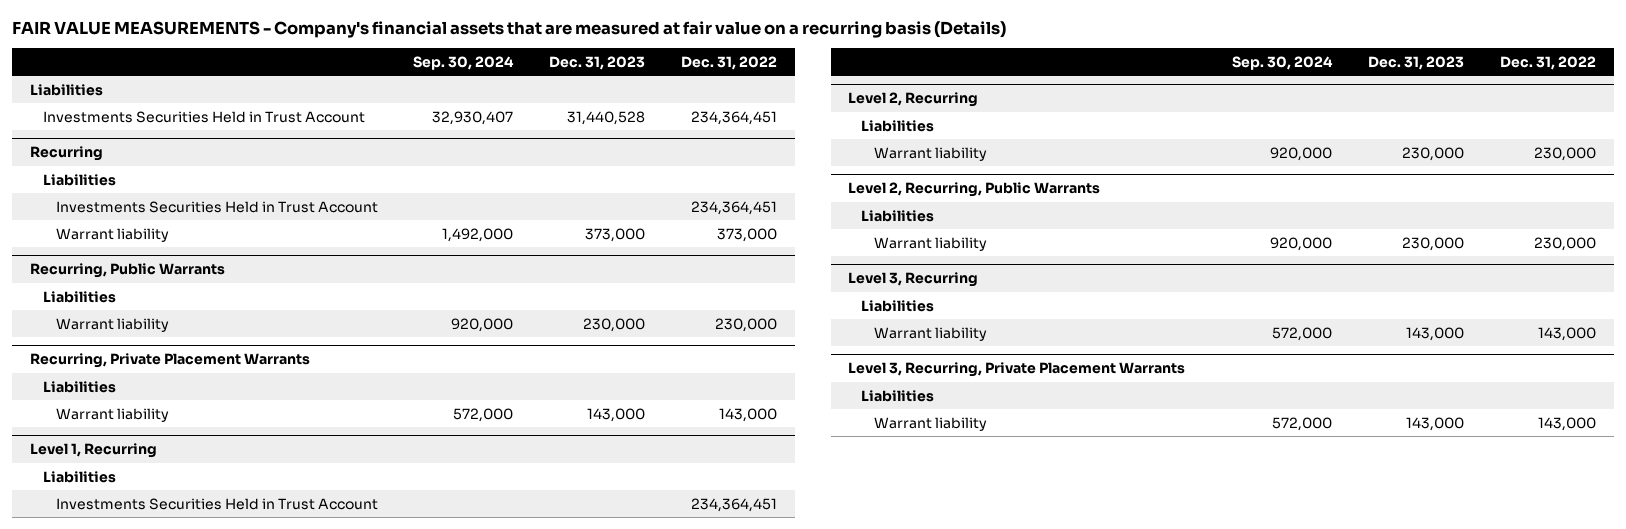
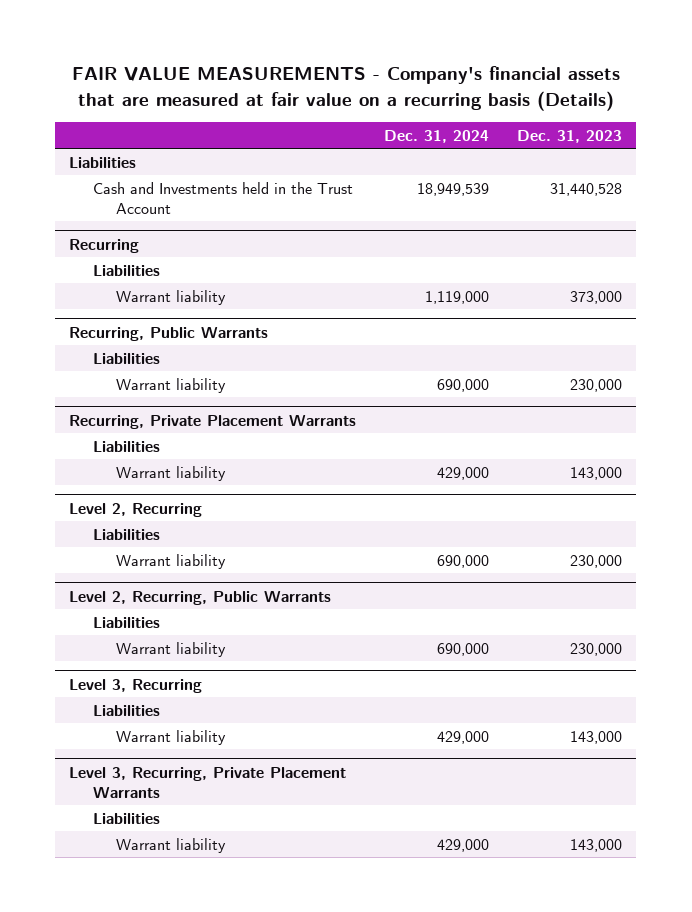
[413,55,515,70] Sep. 30, 2024 -> none
[681,55,778,70] Dec. 31, 2022 -> none
none -> [384,129,490,143] Dec. 31, 2024
[42,110,365,123] Investments Securities Held in Trust Account -> [92,181,353,214] Cash and Investments held in the Trust Account
[55,200,378,213] Investments Securities Held in Trust Account -> none
[29,443,157,459] Level 1, Recurring -> none
[42,470,116,483] Liabilities -> none
[55,497,378,510] Investments Securities Held in Trust Account -> none

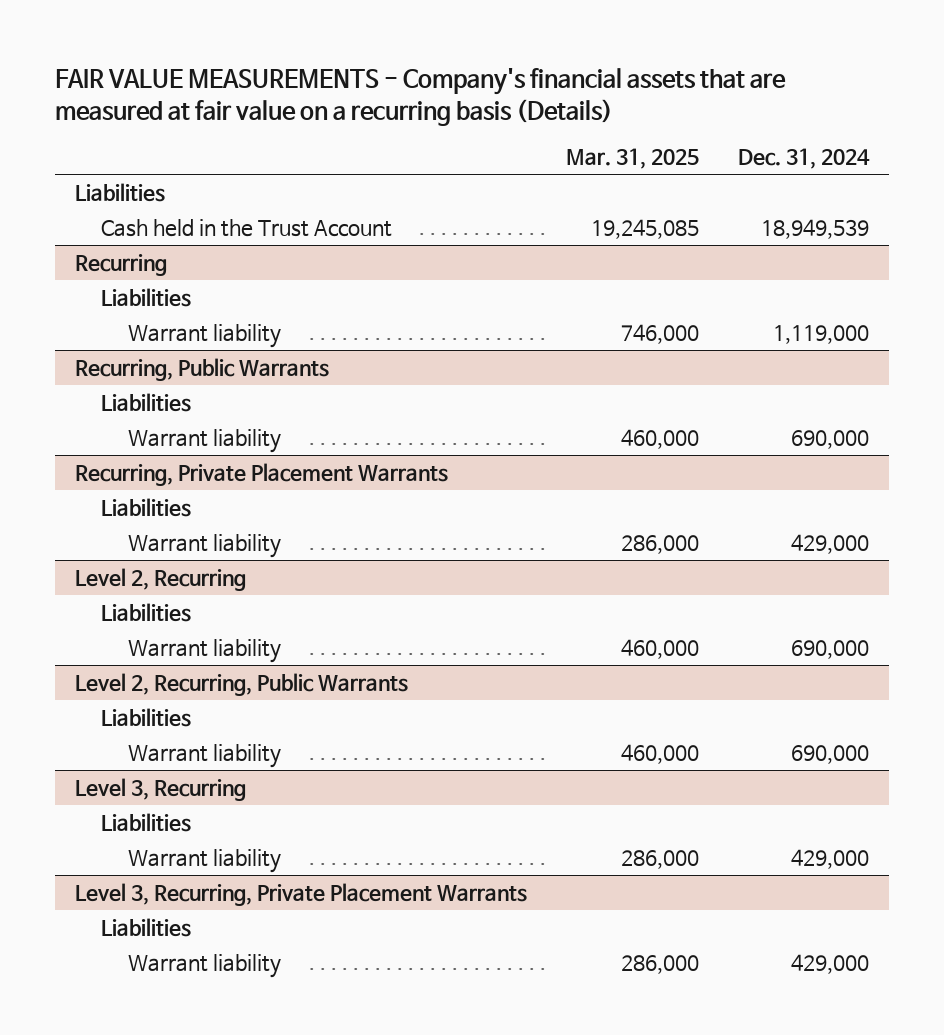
[517,129,623,143] Dec. 31, 2023 -> none
none -> [565,148,699,170] Mar. 31, 2025
[92,181,353,214] Cash and Investments held in the Trust Account -> [101,218,393,237] Cash held in the Trust Account

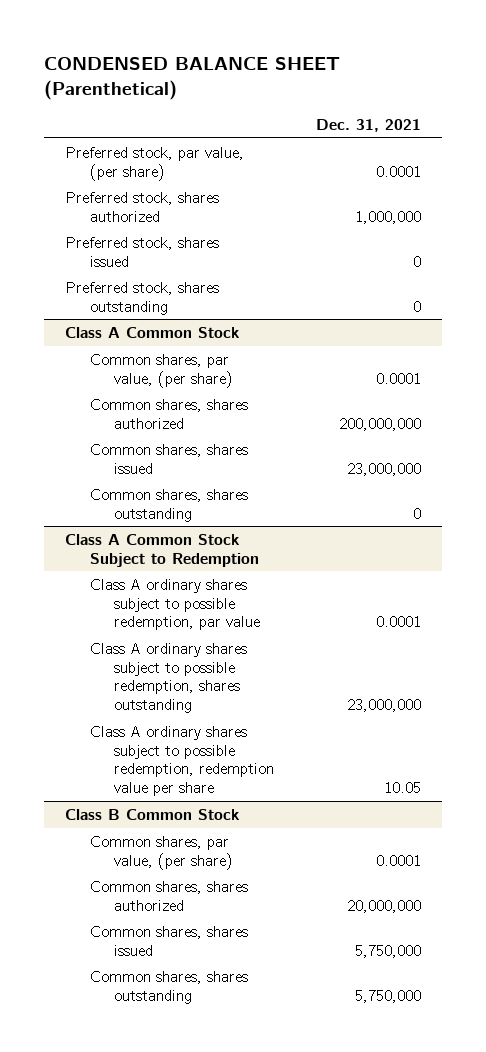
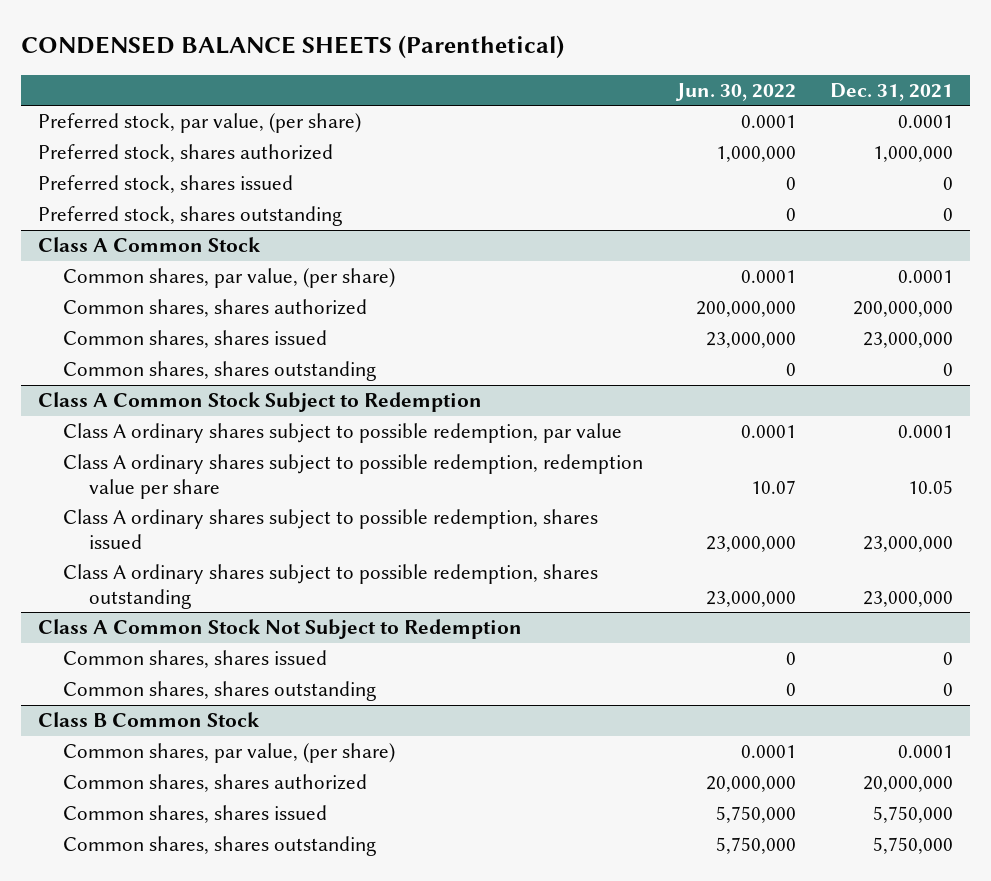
[44,56,341,100] CONDENSED BALANCE SHEET (Parenthetical) -> [20,35,564,59] CONDENSED BALANCE SHEETS (Parenthetical)
none -> [675,82,797,101] Jun. 30, 2022
none -> [63,509,599,549] Class A ordinary shares subject to possible redemption, shares issued
[89,642,247,713] Class A ordinary shares subject to possible redemption, shares outstanding -> [63,564,599,609] Class A ordinary shares subject to possible redemption, shares outstanding
none -> [37,619,522,640] Class A Common Stock Not Subject to Redemption
none -> [63,650,328,669] Common shares, shares issued
none -> [63,681,377,702] Common shares, shares outstanding

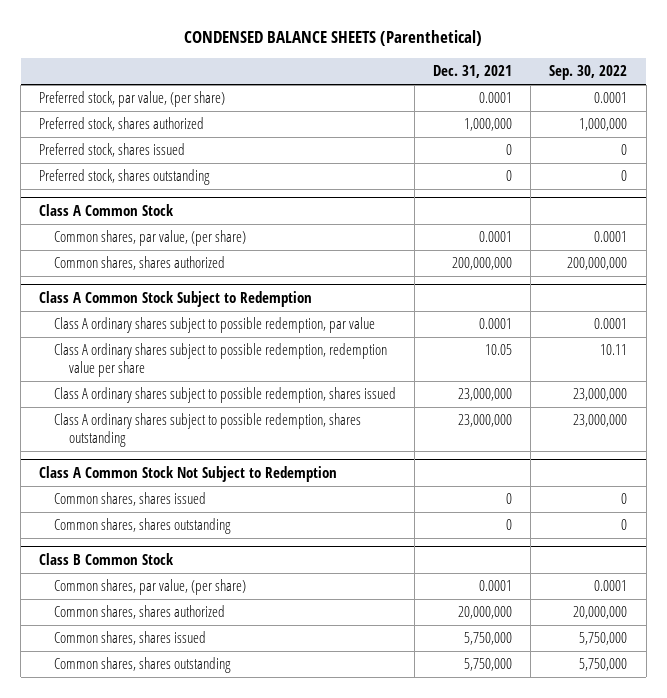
[675,82,797,101] Jun. 30, 2022 -> none
none -> [549,65,628,81] Sep. 30, 2022
[63,330,328,349] Common shares, shares issued -> none
[63,361,377,382] Common shares, shares outstanding -> none

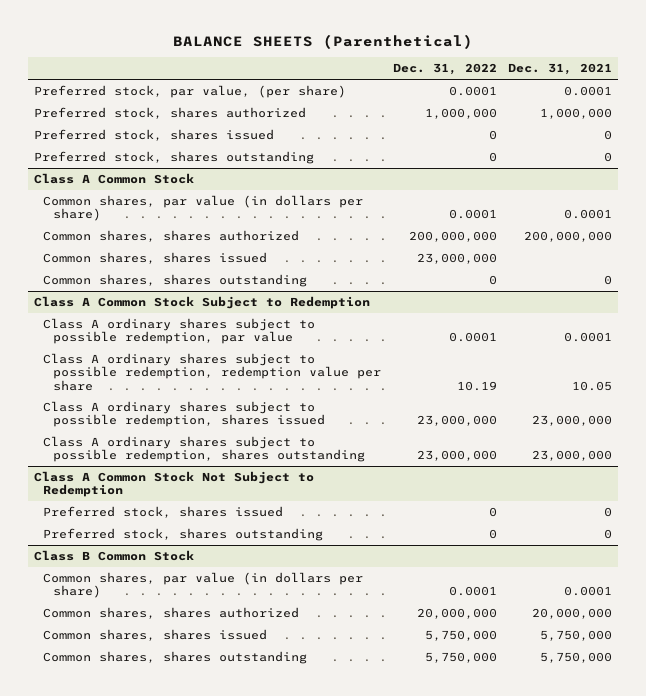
[184,30,483,47] CONDENSED BALANCE SHEETS (Parenthetical) -> [173,33,474,49] BALANCE SHEETS (Parenthetical)
[549,65,628,81] Sep. 30, 2022 -> none
none -> [392,63,497,76] Dec. 31, 2022
[54,230,247,247] Common shares, par value, (per share) -> [43,194,364,222] Common shares, par value (in dollars per share)
none -> [43,251,268,264] Common shares, shares issued
none -> [43,273,308,287] Common shares, shares outstanding
[54,492,207,507] Common shares, shares issued -> none
[54,518,232,535] Common shares, shares outstanding -> none
none -> [43,505,284,518] Preferred stock, shares issued
none -> [43,527,324,541] Preferred stock, shares outstanding
[54,579,247,596] Common shares, par value, (per share) -> [43,571,364,599] Common shares, par value (in dollars per share)

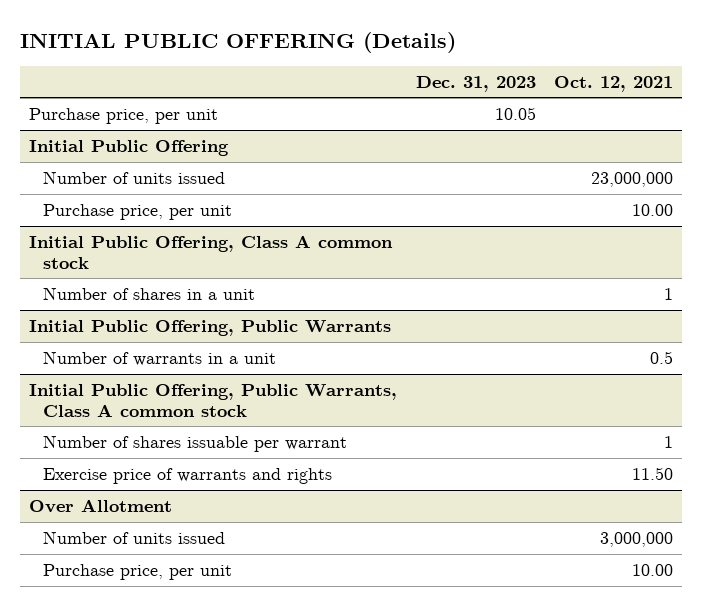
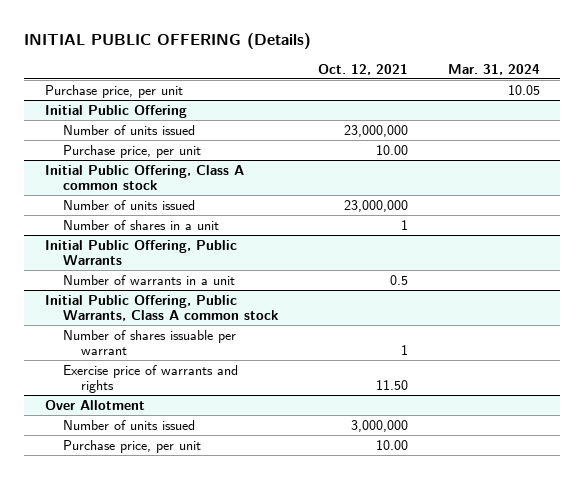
[415,75,536,92] Dec. 31, 2023 -> none
none -> [447,63,540,75] Mar. 31, 2024
none -> [62,199,195,210] Number of units issued

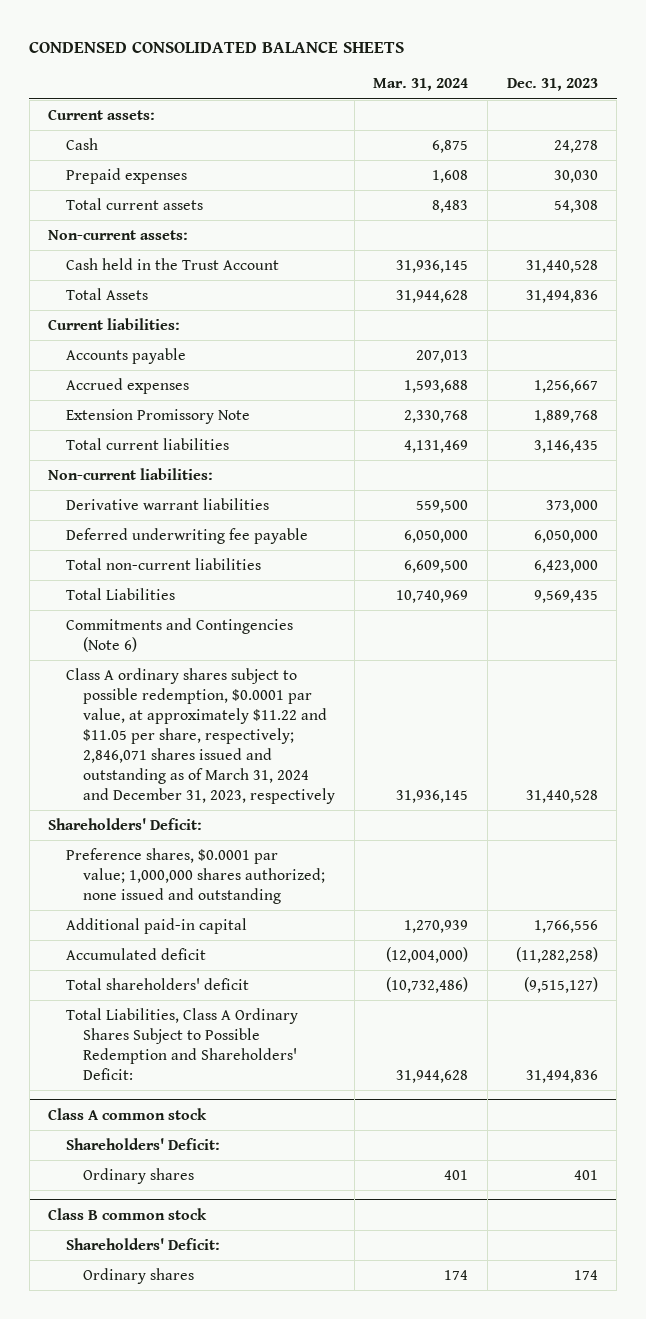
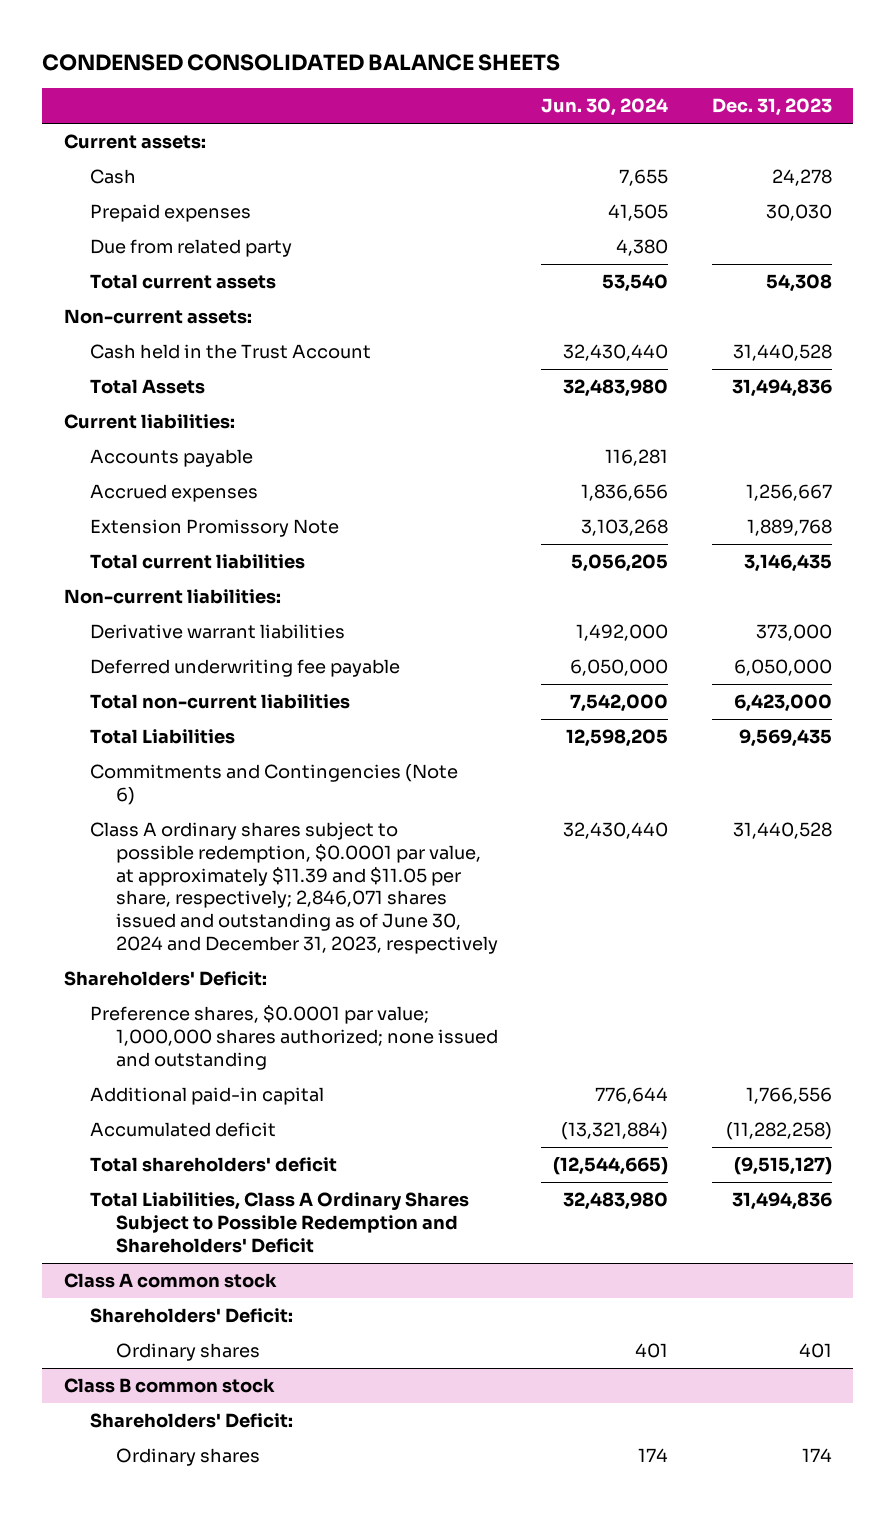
[373,78,469,92] Mar. 31, 2024 -> none
none -> [541,98,669,117] Jun. 30, 2024
none -> [89,239,292,258] Due from related party
[65,667,335,804] Class A ordinary shares subject to possible redemption, $0.0001 par value, at approximately $11.22 and $11.05 per share, respectively; 2,846,071 shares issued and outstanding as of March 31, 2024 and December 31, 2023, respectively -> [89,822,498,954] Class A ordinary shares subject to possible redemption, $0.0001 par value, at approximately $11.39 and $11.05 per share, respectively; 2,846,071 shares issued and outstanding as of June 30, 2024 and December 31, 2023, respectively
[65,1007,298,1080] Total Liabilities, Class A Ordinary Shares Subject to Possible Redemption and Shareholders' Deficit: -> [89,1192,469,1253] Total Liabilities, Class A Ordinary Shares Subject to Possible Redemption and Shareholders' Deficit

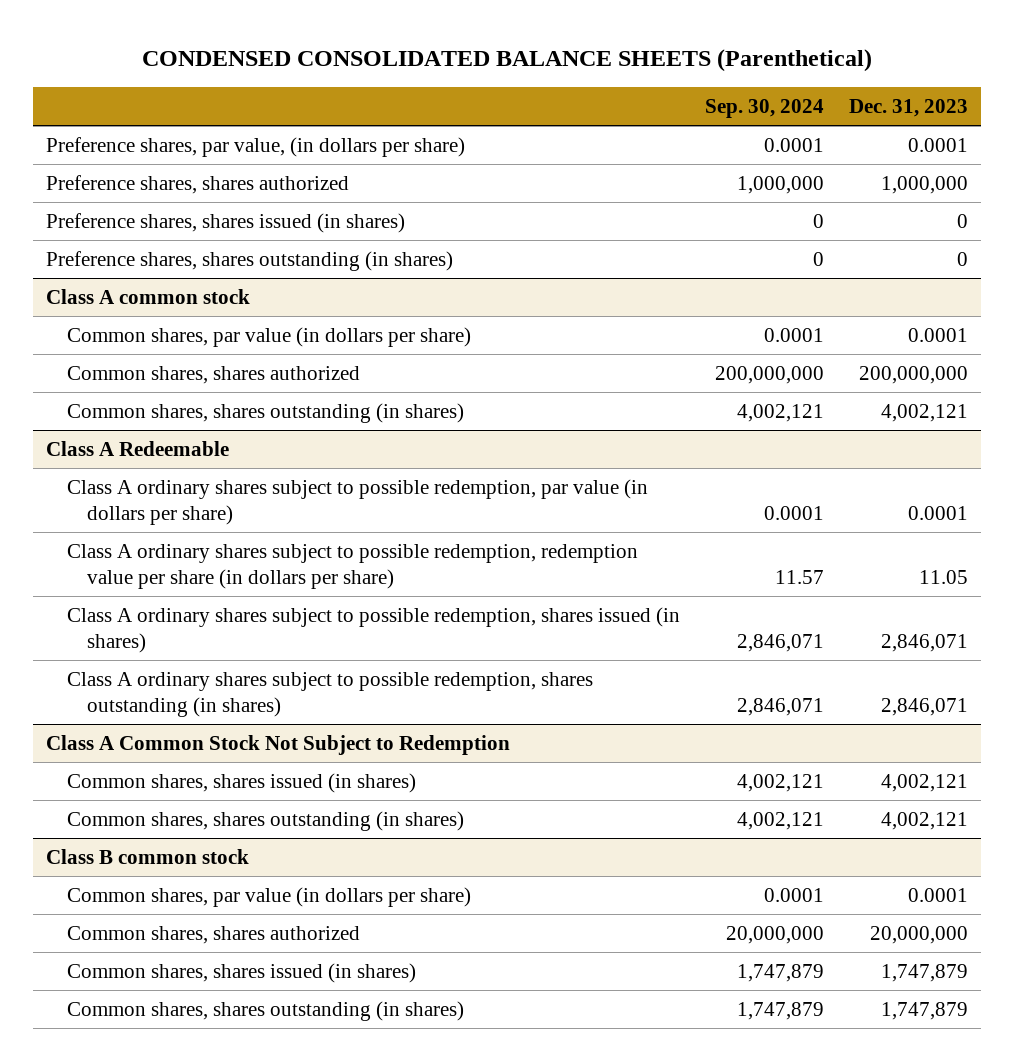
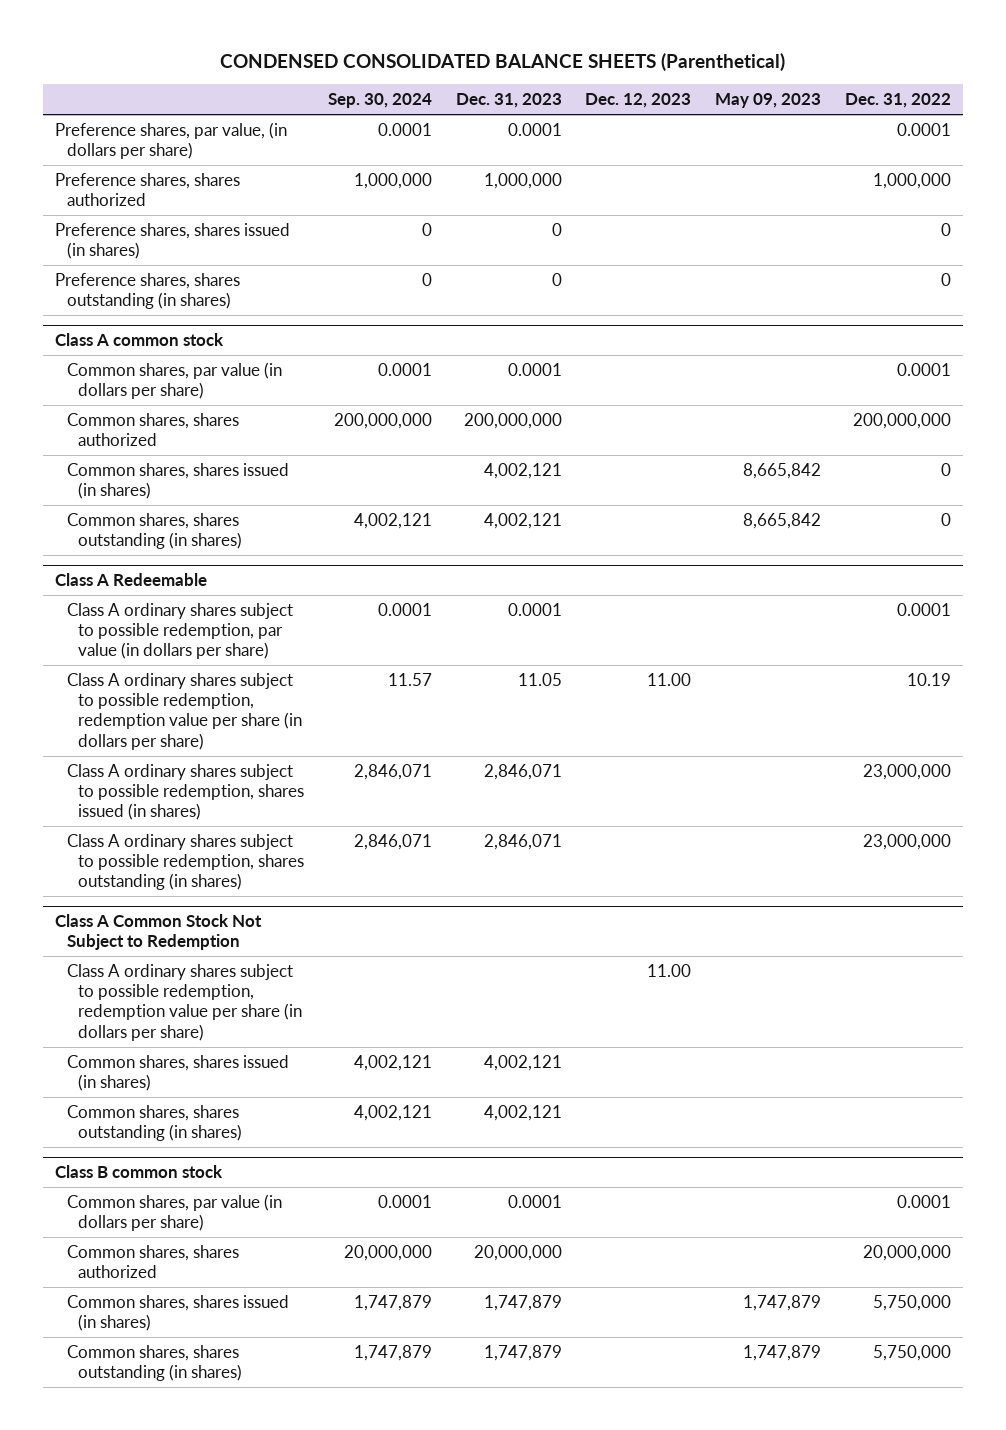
none -> [585,93,692,109] Dec. 12, 2023
none -> [715,93,822,109] May 09, 2023
none -> [844,93,951,109] Dec. 31, 2022
none -> [66,462,289,500] Common shares, shares issued (in shares)
none -> [66,963,303,1041] Class A ordinary shares subject to possible redemption, redemption value per share (in dollars per share)

